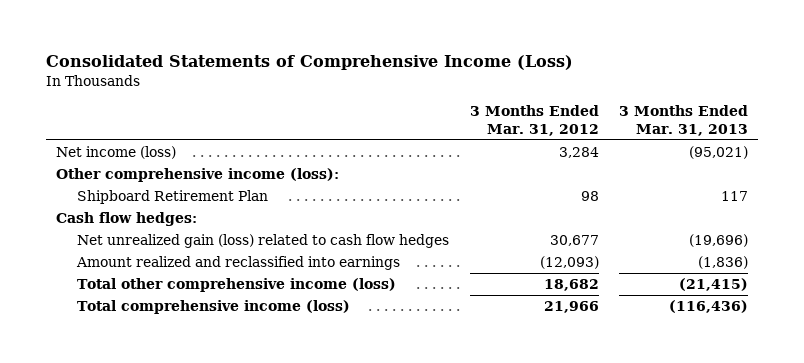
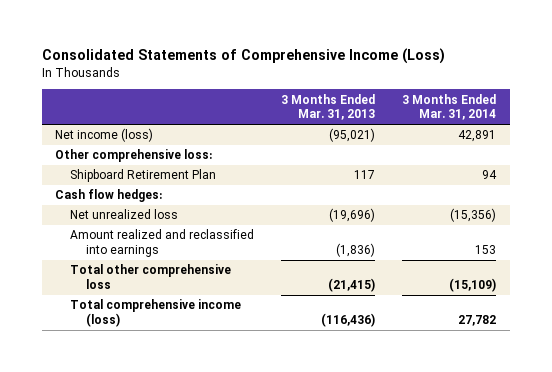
[469,105,599,136] 3 Months Ended Mar. 31, 2012 -> none
none -> [402,93,497,121] 3 Months Ended Mar. 31, 2014
[55,168,339,183] Other comprehensive income (loss): -> [55,149,213,163] Other comprehensive loss:
[77,234,450,249] Net unrealized gain (loss) related to cash flow hedges -> [70,209,179,220] Net unrealized loss
[77,278,397,293] Total other comprehensive income (loss) -> [70,264,232,290] Total other comprehensive loss

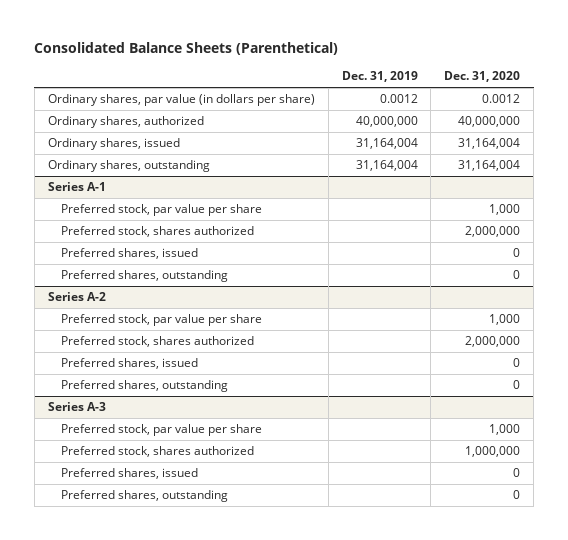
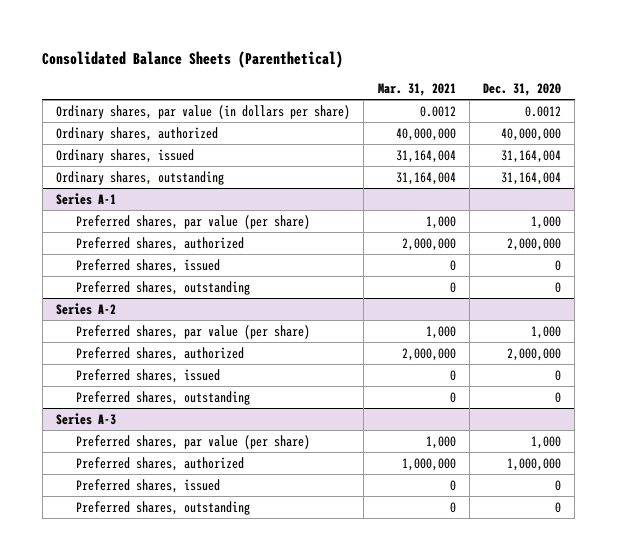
[341,71,418,83] Dec. 31, 2019 -> none
none -> [377,83,456,97] Mar. 31, 2021
[61,204,263,217] Preferred stock, par value per share -> [75,214,310,229] Preferred shares, par value (per share)
[61,226,255,238] Preferred stock, shares authorized -> [75,236,244,251] Preferred shares, authorized
[61,314,263,327] Preferred stock, par value per share -> [75,324,310,339] Preferred shares, par value (per share)
[61,336,255,348] Preferred stock, shares authorized -> [75,346,244,361] Preferred shares, authorized
[61,424,263,437] Preferred stock, par value per share -> [75,434,310,449] Preferred shares, par value (per share)
[61,446,255,458] Preferred stock, shares authorized -> [75,456,244,471] Preferred shares, authorized

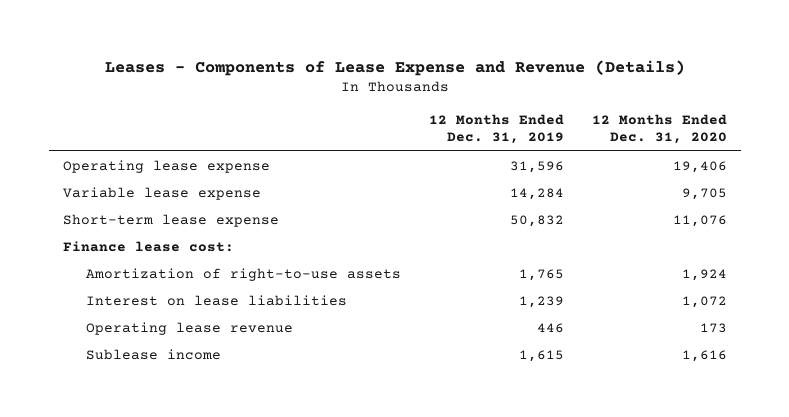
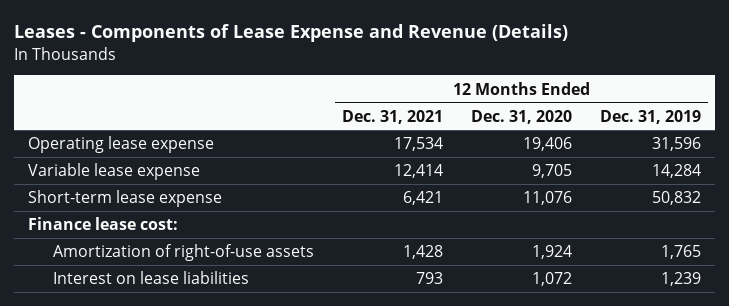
none -> [341,109,443,124] Dec. 31, 2021
[85,267,401,281] Amortization of right-to-use assets -> [52,244,314,262] Amortization of right-of-use assets
[85,321,293,335] Operating lease revenue -> none
[85,348,221,360] Sublease income -> none

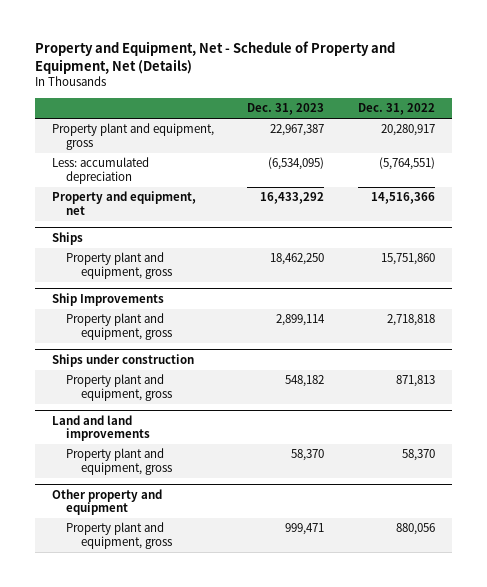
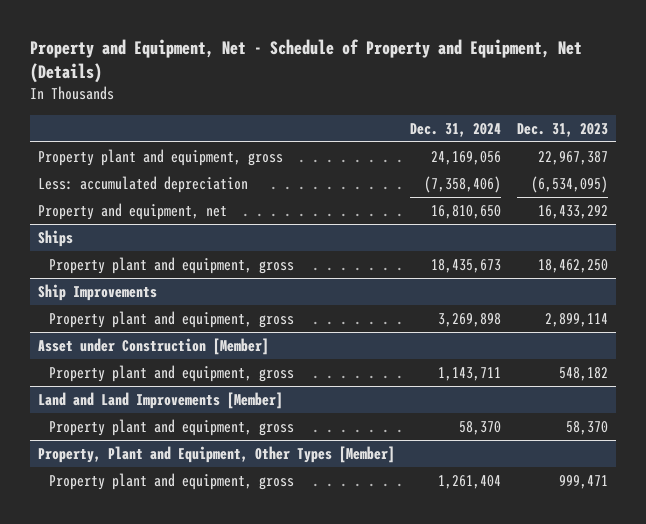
[358,103,436,116] Dec. 31, 2022 -> none
none -> [410,122,502,137] Dec. 31, 2024
[51,354,194,368] Ships under construction -> [37,337,269,355] Asset under Construction [Member]
[51,415,151,442] Land and land improvements -> [37,391,283,409] Land and Land Improvements [Member]
[51,489,162,516] Other property and equipment -> [37,445,395,463] Property, Plant and Equipment, Other Types [Member]

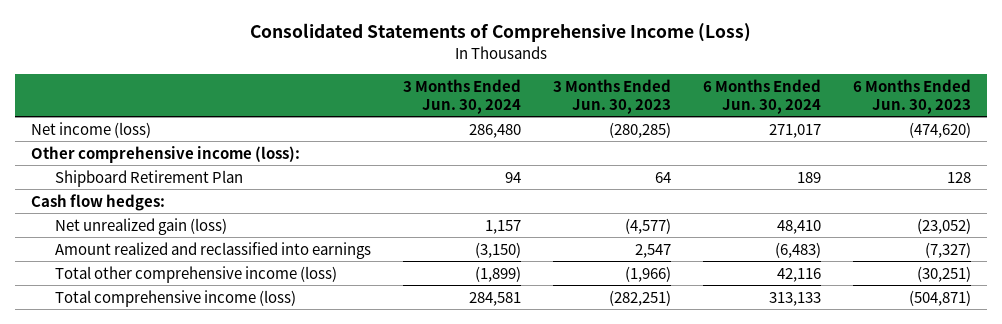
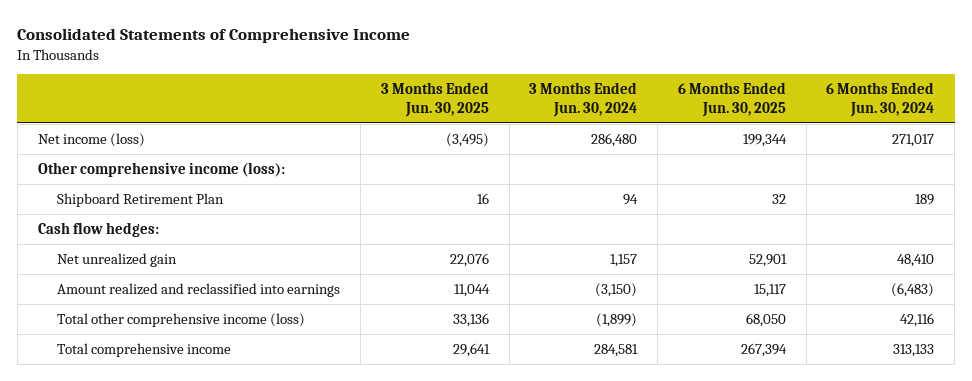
[250,23,752,43] Consolidated Statements of Comprehensive Income (Loss) -> [17,28,411,44] Consolidated Statements of Comprehensive Income
[553,78,672,114] 3 Months Ended Jun. 30, 2023 -> none
[853,78,972,114] 6 Months Ended Jun. 30, 2023 -> none
none -> [380,82,489,117] 3 Months Ended Jun. 30, 2025
none -> [677,82,786,117] 6 Months Ended Jun. 30, 2025
[55,217,228,235] Net unrealized gain (loss) -> [57,252,178,267] Net unrealized gain
[55,289,297,307] Total comprehensive income (loss) -> [57,342,232,357] Total comprehensive income

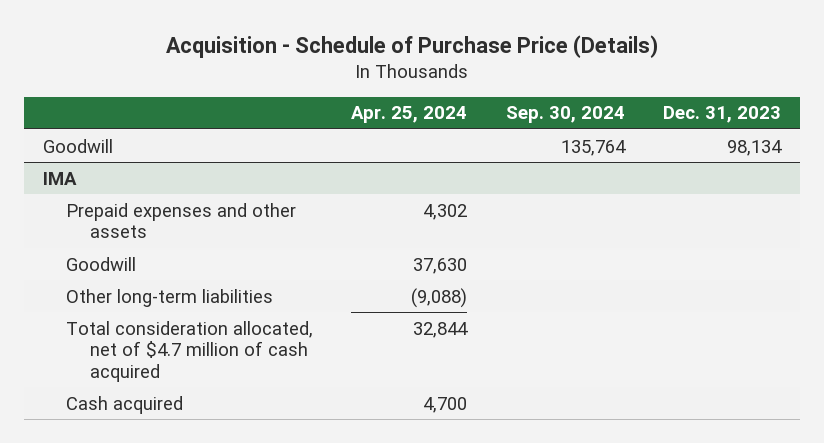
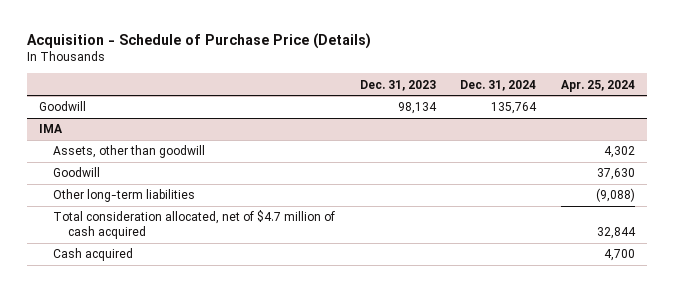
[505,106,625,124] Sep. 30, 2024 -> none
none -> [460,79,537,91] Dec. 31, 2024
[66,202,297,239] Prepaid expenses and other assets -> [53,145,206,159] Assets, other than goodwill

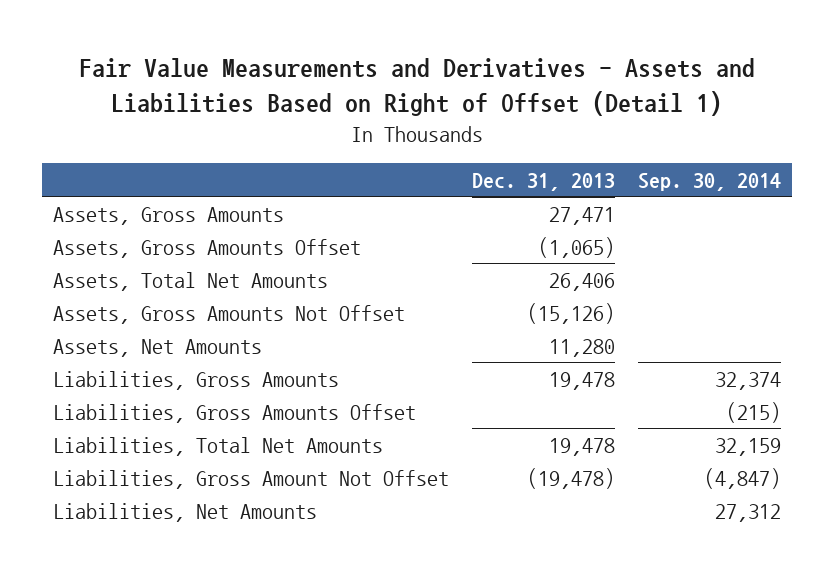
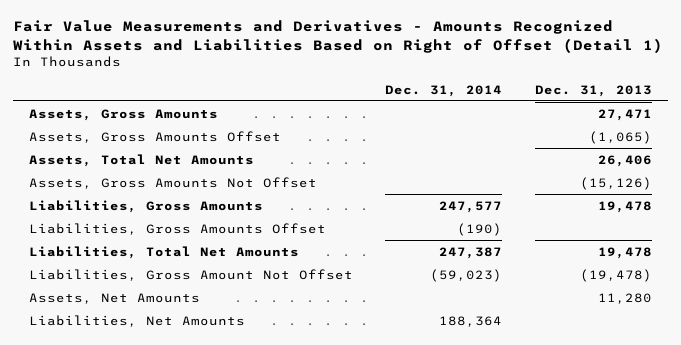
[79,58,756,116] Fair Value Measurements and Derivatives - Assets and Liabilities Based on Right of Offset (Detail 1) -> [12,20,663,53] Fair Value Measurements and Derivatives - Amounts Recognized Within Assets and Liabilities Based on Right of Offset (Detail 1)
[637,172,781,191] Sep. 30, 2014 -> none
none -> [385,84,503,97] Dec. 31, 2014
[53,338,263,357] Assets, Net Amounts -> [29,292,201,304] Assets, Net Amounts

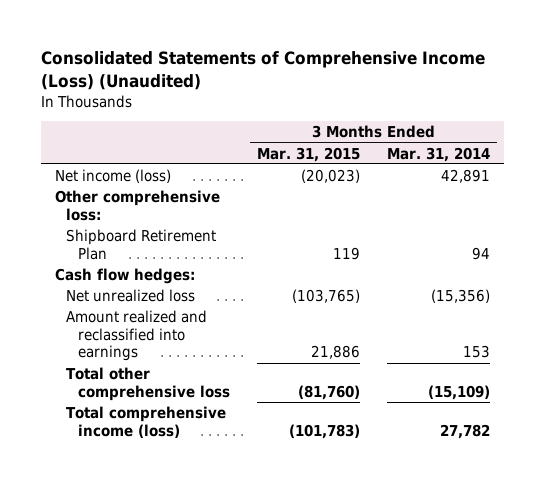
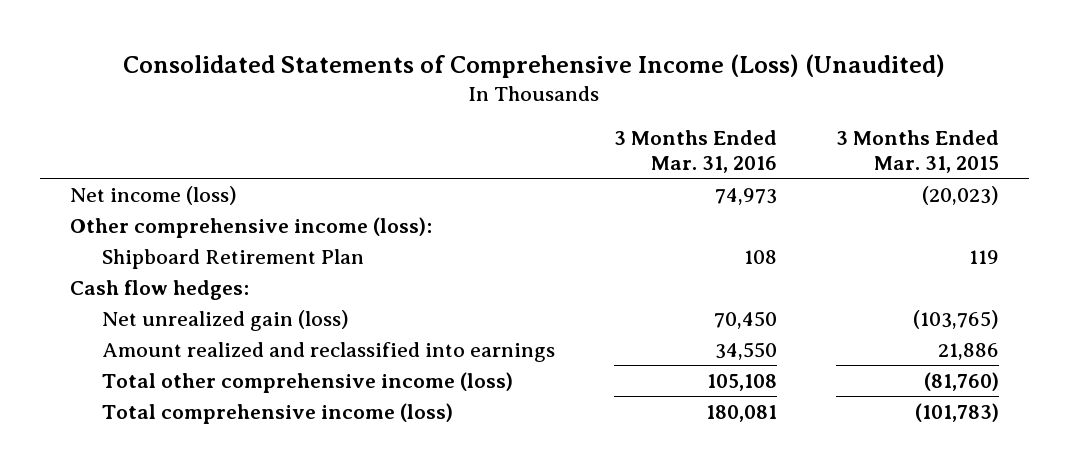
[387,146,491,162] Mar. 31, 2014 -> none
none -> [613,130,777,174] 3 Months Ended Mar. 31, 2016
[54,190,220,221] Other comprehensive loss: -> [69,216,432,238] Other comprehensive income (loss):
[66,289,196,303] Net unrealized loss -> [101,309,349,331] Net unrealized gain (loss)
[66,367,231,401] Total other comprehensive loss -> [101,371,513,393] Total other comprehensive income (loss)

